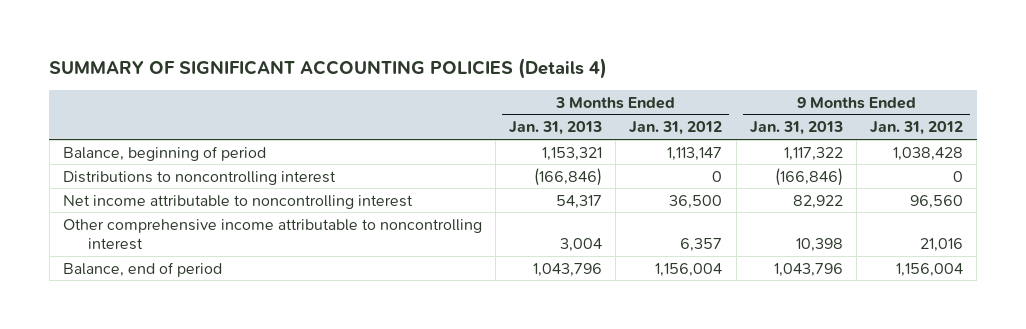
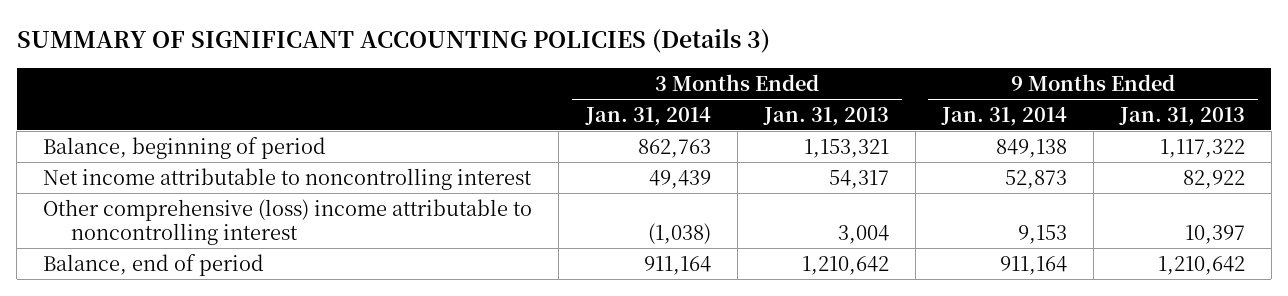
[49,58,608,80] SUMMARY OF SIGNIFICANT ACCOUNTING POLICIES (Details 4) -> [16,29,770,54] SUMMARY OF SIGNIFICANT ACCOUNTING POLICIES (Details 3)
[629,121,723,136] Jan. 31, 2012 -> none
[870,121,964,136] Jan. 31, 2012 -> none
none -> [584,106,711,126] Jan. 31, 2014
none -> [940,106,1067,126] Jan. 31, 2014
[62,170,336,185] Distributions to noncontrolling interest -> none
[62,218,482,250] Other comprehensive income attributable to noncontrolling interest -> [43,198,533,246] Other comprehensive (loss) income attributable to noncontrolling interest
[795,237,843,252] 10,398 -> [1184,225,1245,245] 10,397
[533,262,603,277] 1,043,796 -> [801,255,889,275] 1,210,642
[773,262,843,277] 1,043,796 -> [1157,255,1245,275] 1,210,642

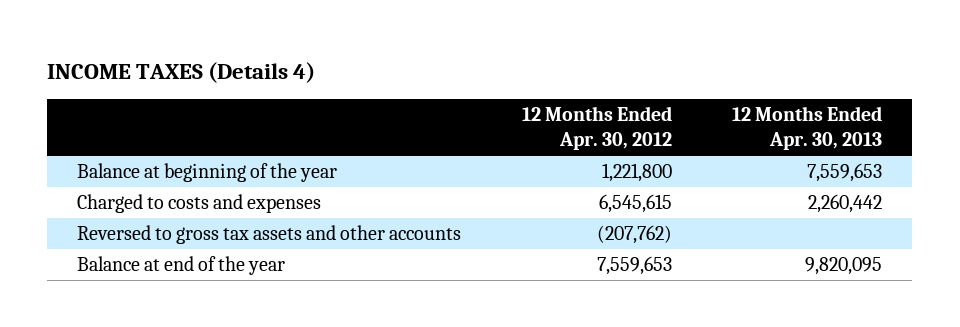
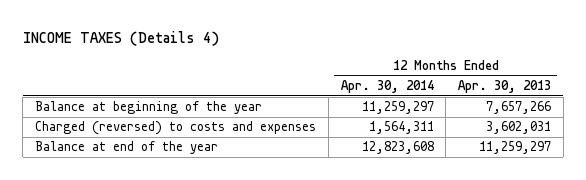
[521,106,672,151] 12 Months Ended Apr. 30, 2012 -> none
none -> [340,79,434,93] Apr. 30, 2014
[77,225,462,245] Reversed to gross tax assets and other accounts -> none
[807,163,883,183] 7,559,653 -> [486,101,552,115] 7,657,266
[77,194,322,214] Charged to costs and expenses -> [35,121,317,136] Charged (reversed) to costs and expenses
[808,194,883,214] 2,260,442 -> [486,121,552,135] 3,602,031
[805,257,883,276] 9,820,095 -> [479,141,552,155] 11,259,297

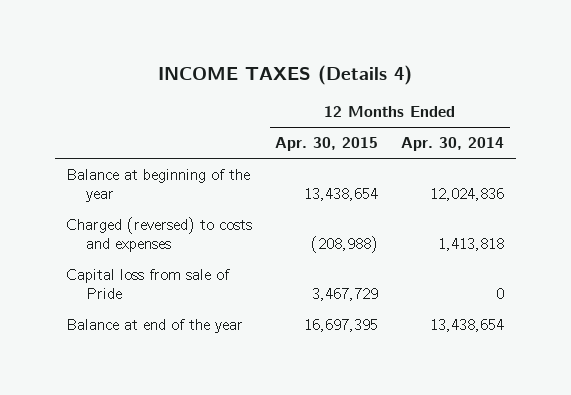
[458,79,552,93] Apr. 30, 2013 -> none
none -> [275,137,379,152] Apr. 30, 2015
[361,101,434,115] 11,259,297 -> [430,187,505,201] 12,024,836
[368,121,434,135] 1,564,311 -> [438,237,505,251] 1,413,818
none -> [66,269,231,299] Capital loss from sale of Pride
[361,141,434,155] 12,823,608 -> [430,319,505,333] 13,438,654

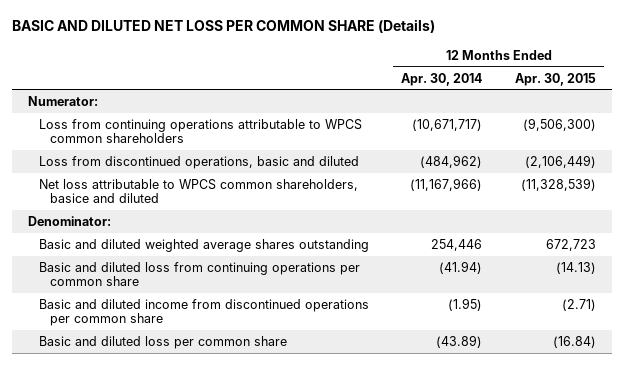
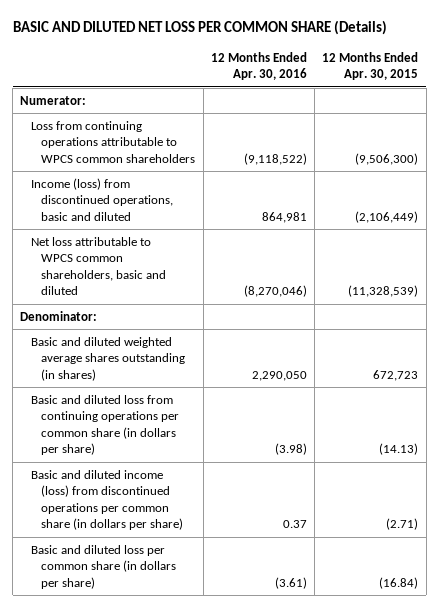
[401,72,483,86] Apr. 30, 2014 -> none
none -> [210,51,307,81] 12 Months Ended Apr. 30, 2016
[39,155,360,169] Loss from discontinued operations, basic and diluted -> [30,177,174,221] Income (loss) from discontinued operations, basic and diluted
[39,178,359,204] Net loss attributable to WPCS common shareholders, basice and diluted -> [30,236,167,296] Net loss attributable to WPCS common shareholders, basic and diluted
[39,238,370,252] Basic and diluted weighted average shares outstanding -> [30,336,186,381] Basic and diluted weighted average shares outstanding (in shares)
[39,261,361,287] Basic and diluted loss from continuing operations per common share -> [30,394,180,456] Basic and diluted loss from continuing operations per common share (in dollars per share)
[39,298,370,327] Basic and diluted income from discontinued operations per common share -> [30,469,184,531] Basic and diluted income (loss) from discontinued operations per common share (in dollars per share)
[39,335,288,349] Basic and diluted loss per common share -> [30,544,177,589] Basic and diluted loss per common share (in dollars per share)

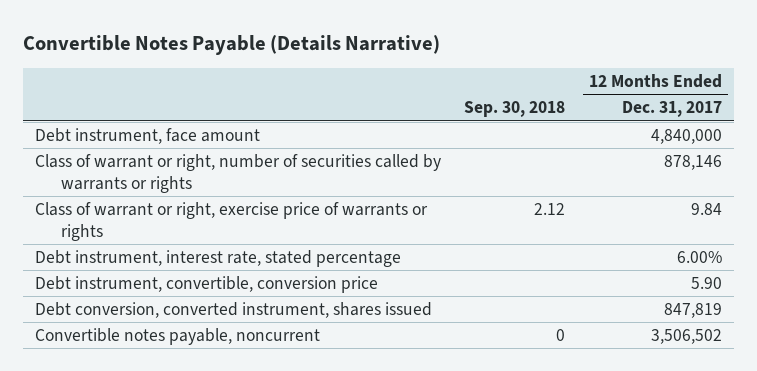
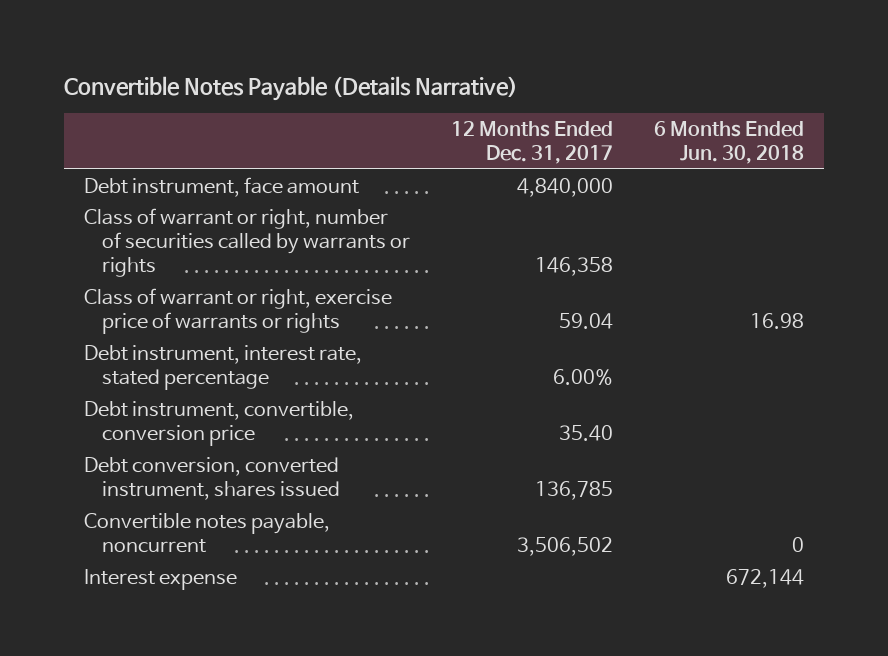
[464,101,566,118] Sep. 30, 2018 -> none
none -> [653,120,804,165] 6 Months Ended Jun. 30, 2018
[664,155,723,171] 878,146 -> [534,256,613,276] 146,358
[691,203,723,216] 9.84 -> [558,312,613,329] 59.04
[691,277,723,290] 5.90 -> [558,424,613,441] 35.40
[664,303,723,319] 847,819 -> [534,480,613,500] 136,785
none -> [84,568,238,590] Interest expense

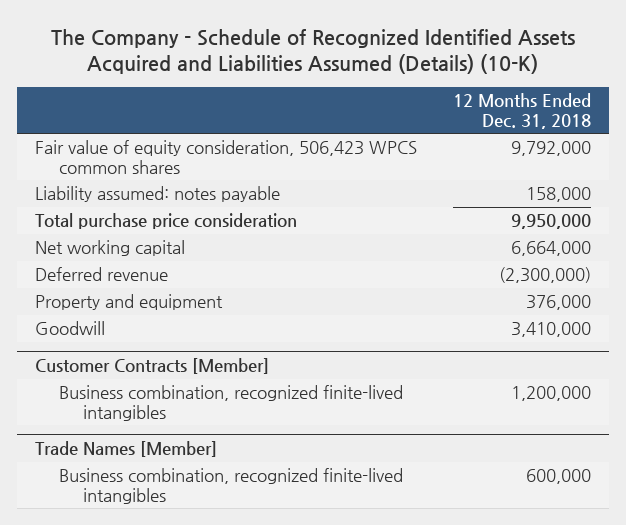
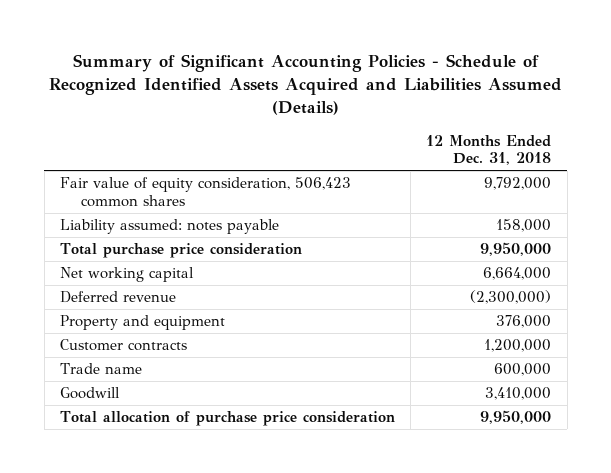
[51,28,576,75] The Company - Schedule of Recognized Identified Assets Acquired and Liabilities Assumed (Details) (10-K) -> [48,54,562,116] Summary of Significant Accounting Policies - Schedule of Recognized Identified Assets Acquired and Liabilities Assumed (Details)
[35,140,418,174] Fair value of equity consideration, 506,423 WPCS common shares -> [59,177,351,208] Fair value of equity consideration, 506,423 common shares
none -> [59,339,187,352] Customer contracts
none -> [59,363,142,375] Trade name
[35,358,270,375] Customer Contracts [Member] -> none
[59,385,404,421] Business combination, recognized finite-lived intangibles -> none
[35,441,218,458] Trade Names [Member] -> none
[59,468,404,504] Business combination, recognized finite-lived intangibles -> none
none -> [59,411,395,427] Total allocation of purchase price consideration

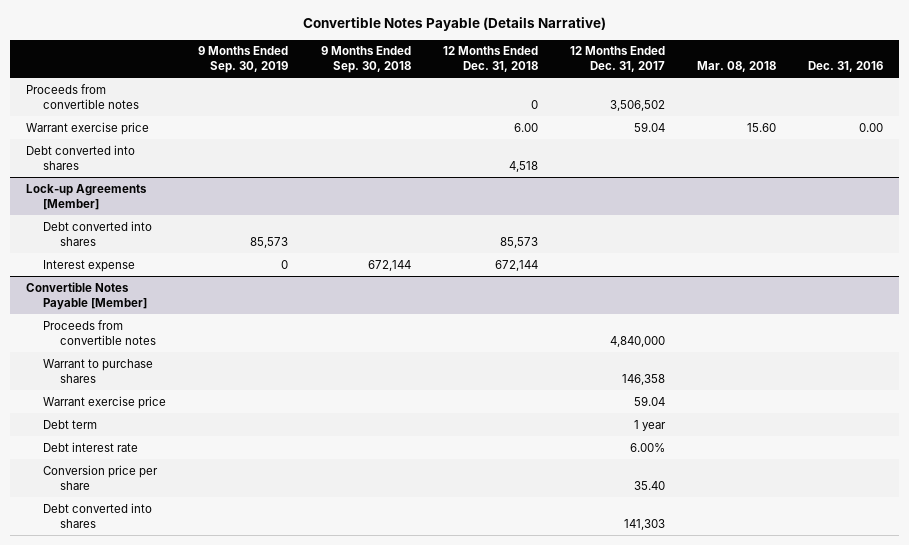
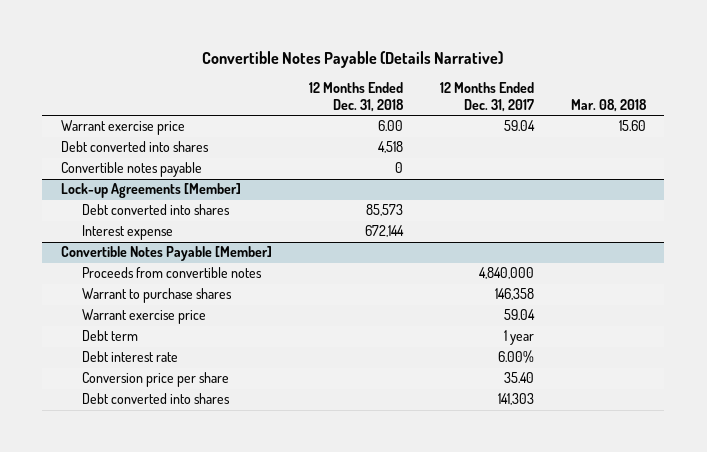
[198,46,289,74] 9 Months Ended Sep. 30, 2019 -> none
[320,46,411,74] 9 Months Ended Sep. 30, 2018 -> none
[808,61,884,73] Dec. 31, 2016 -> none
[26,83,140,109] Proceeds from convertible notes -> none
none -> [60,162,202,178] Convertible notes payable

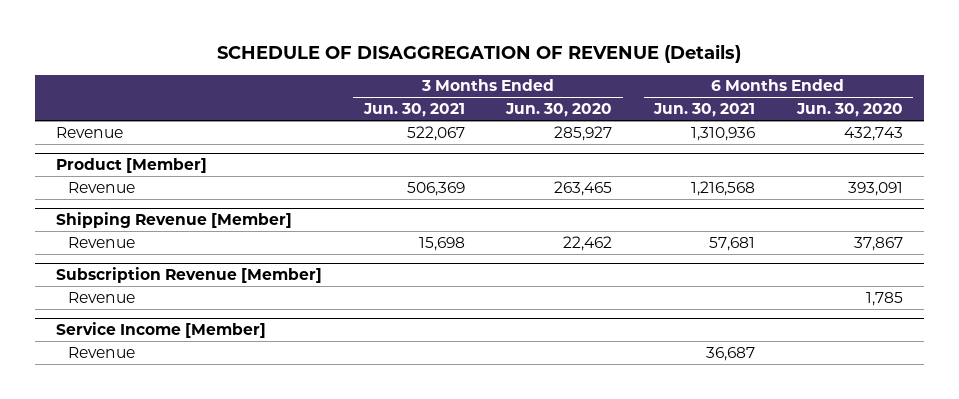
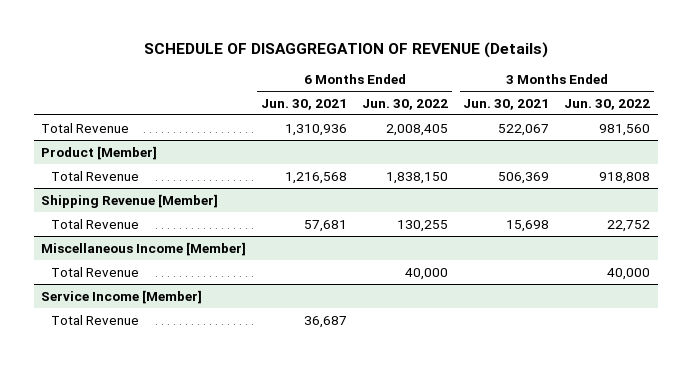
[505,103,613,118] Jun. 30, 2020 -> none
[795,103,903,118] Jun. 30, 2020 -> none
none -> [362,98,449,110] Jun. 30, 2022
none -> [564,98,651,110] Jun. 30, 2022
[55,126,123,138] Revenue -> [41,122,130,133] Total Revenue
[68,181,136,193] Revenue -> [50,170,139,181] Total Revenue
[55,267,322,284] Subscription Revenue [Member] -> none
[68,236,136,248] Revenue -> [50,218,139,229] Total Revenue
none -> [41,241,247,256] Miscellaneous Income [Member]
[68,291,136,303] Revenue -> [50,266,139,277] Total Revenue
[68,346,136,358] Revenue -> [50,314,139,325] Total Revenue

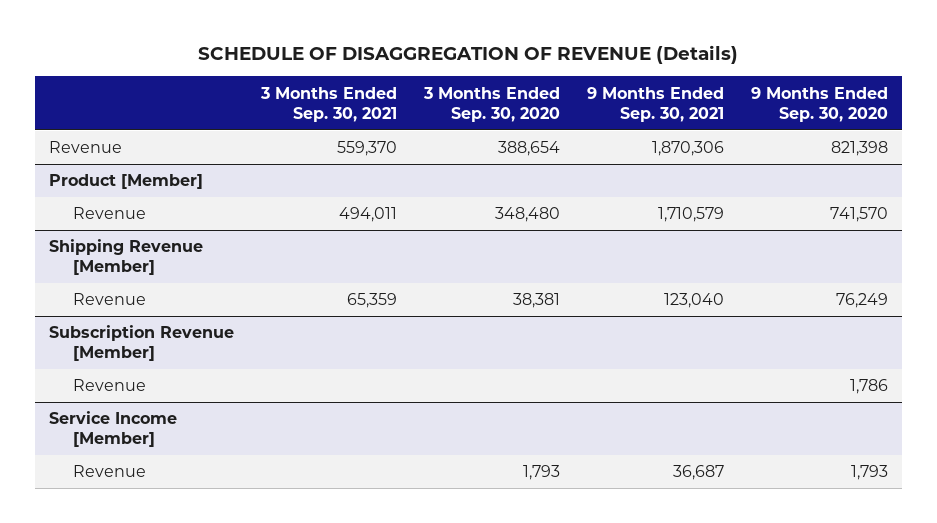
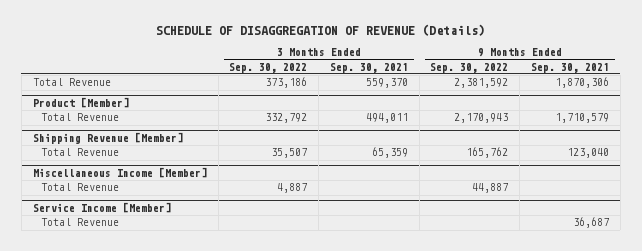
[422,86,560,122] 3 Months Ended Sep. 30, 2020 -> none
[751,86,889,122] 9 Months Ended Sep. 30, 2020 -> none
none -> [229,62,308,73] Sep. 30, 2022
none -> [430,62,509,73] Sep. 30, 2022
[48,141,122,154] Revenue -> [32,78,111,87] Total Revenue
[72,207,146,220] Revenue -> [41,113,120,122] Total Revenue
[48,325,234,362] Subscription Revenue [Member] -> none
[72,293,146,306] Revenue -> [41,148,120,157] Total Revenue
none -> [32,167,207,179] Miscellaneous Income [Member]
[72,379,146,392] Revenue -> [41,183,120,192] Total Revenue
[72,465,146,478] Revenue -> [41,218,120,227] Total Revenue

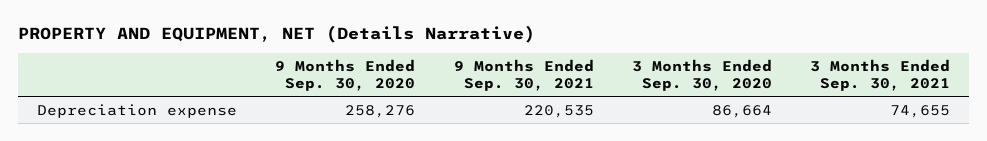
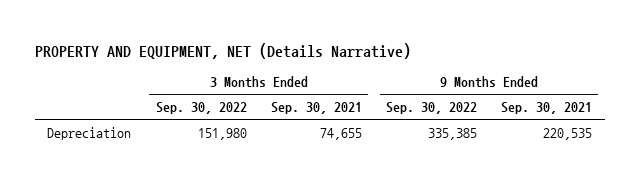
[275,59,416,91] 9 Months Ended Sep. 30, 2020 -> none
[631,59,772,91] 3 Months Ended Sep. 30, 2020 -> none
none -> [155,102,247,115] Sep. 30, 2022
none -> [386,102,478,115] Sep. 30, 2022
[36,103,237,118] Depreciation expense -> [47,126,132,140] Depreciation

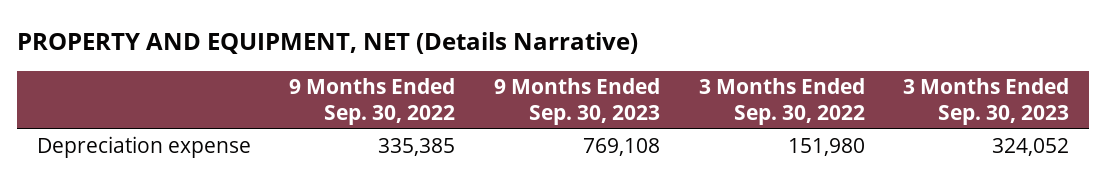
[270,102,362,115] Sep. 30, 2021 -> none
[501,102,593,115] Sep. 30, 2021 -> none
none -> [493,78,660,126] 9 Months Ended Sep. 30, 2023
none -> [903,78,1070,126] 3 Months Ended Sep. 30, 2023
[47,126,132,140] Depreciation -> [36,136,251,159] Depreciation expense

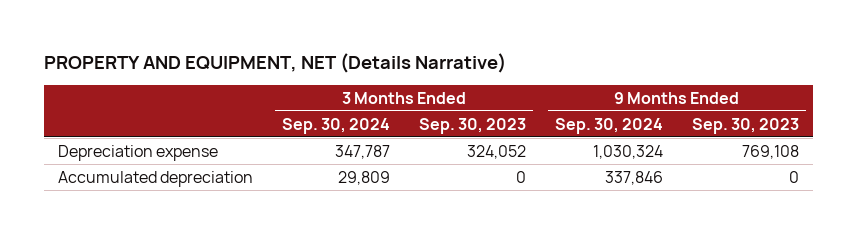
[289,78,456,126] 9 Months Ended Sep. 30, 2022 -> none
[698,78,865,126] 3 Months Ended Sep. 30, 2022 -> none
none -> [282,117,391,134] Sep. 30, 2024
none -> [555,117,664,134] Sep. 30, 2024
none -> [58,170,254,187] Accumulated depreciation

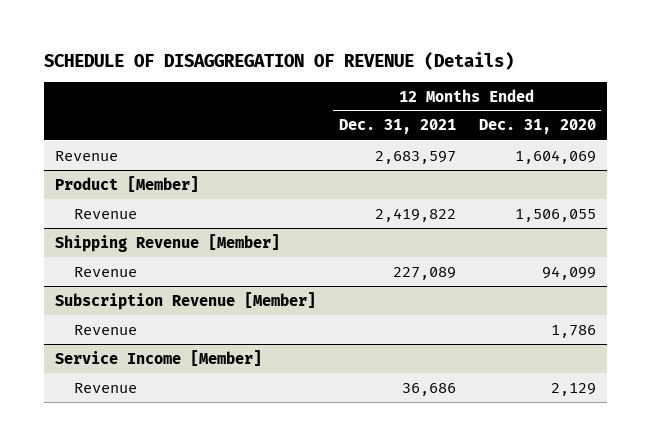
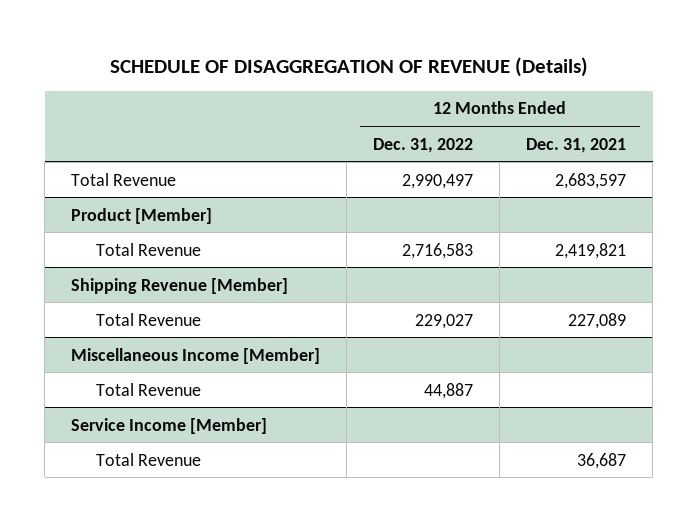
[478,119,596,135] Dec. 31, 2020 -> none
none -> [373,137,474,153] Dec. 31, 2022
[55,150,119,161] Revenue -> [71,172,177,186] Total Revenue
[74,208,138,219] Revenue -> [96,242,202,256] Total Revenue
[375,207,457,222] 2,419,822 -> [555,242,627,259] 2,419,821
[55,291,317,310] Subscription Revenue [Member] -> none
[74,266,138,277] Revenue -> [96,312,202,326] Total Revenue
none -> [71,347,321,364] Miscellaneous Income [Member]
[74,324,138,335] Revenue -> [96,382,202,396] Total Revenue
[74,382,138,393] Revenue -> [96,452,202,466] Total Revenue
[402,382,457,396] 36,686 -> [577,452,627,469] 36,687

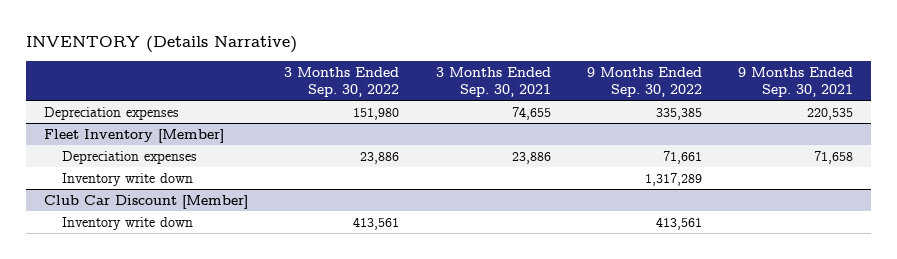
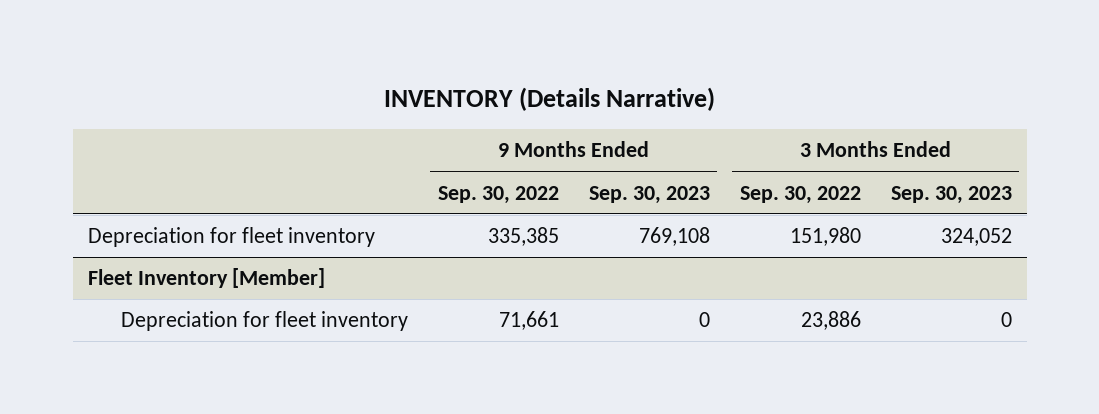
[435,67,551,98] 3 Months Ended Sep. 30, 2021 -> none
[738,67,854,98] 9 Months Ended Sep. 30, 2021 -> none
none -> [588,185,710,204] Sep. 30, 2023
none -> [890,185,1012,204] Sep. 30, 2023
[43,107,179,121] Depreciation expenses -> [87,227,375,248] Depreciation for fleet inventory
[61,173,193,187] Inventory write down -> none
[43,195,248,210] Club Car Discount [Member] -> none
[61,217,193,231] Inventory write down -> none
[61,151,197,165] Depreciation expenses -> [120,311,408,332] Depreciation for fleet inventory

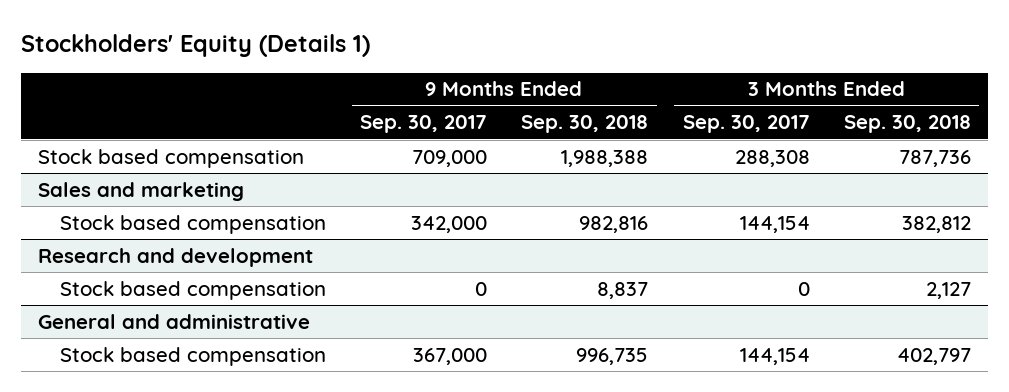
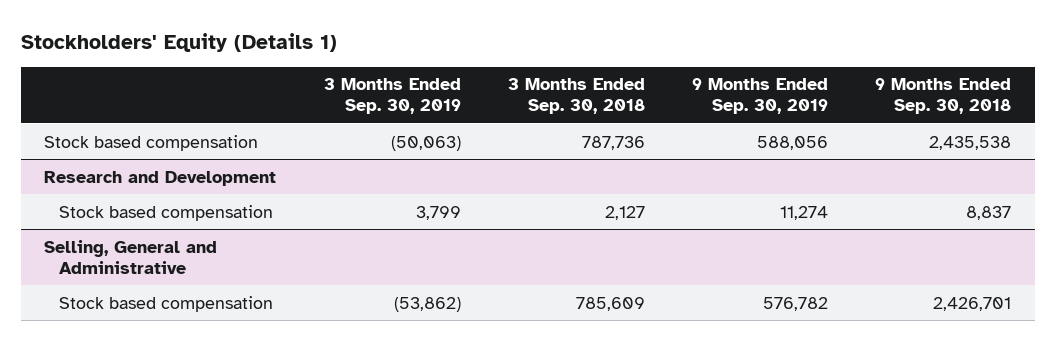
[360,115,488,134] Sep. 30, 2017 -> none
[682,115,810,134] Sep. 30, 2017 -> none
none -> [323,78,461,115] 3 Months Ended Sep. 30, 2019
none -> [692,78,829,115] 9 Months Ended Sep. 30, 2019
[37,181,244,201] Sales and marketing -> none
[60,214,327,234] Stock based compensation -> none
[561,149,649,167] 1,988,388 -> [929,135,1012,150] 2,435,538
[37,247,313,267] Research and development -> [44,170,277,186] Research and Development
[37,313,310,329] General and administrative -> [44,239,218,274] Selling, General and Administrative
[576,347,649,365] 996,735 -> [933,296,1012,311] 2,426,701
[896,347,971,365] 402,797 -> [575,296,645,311] 785,609

